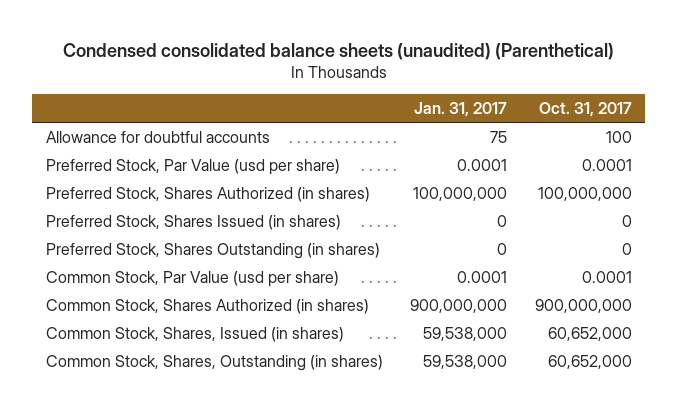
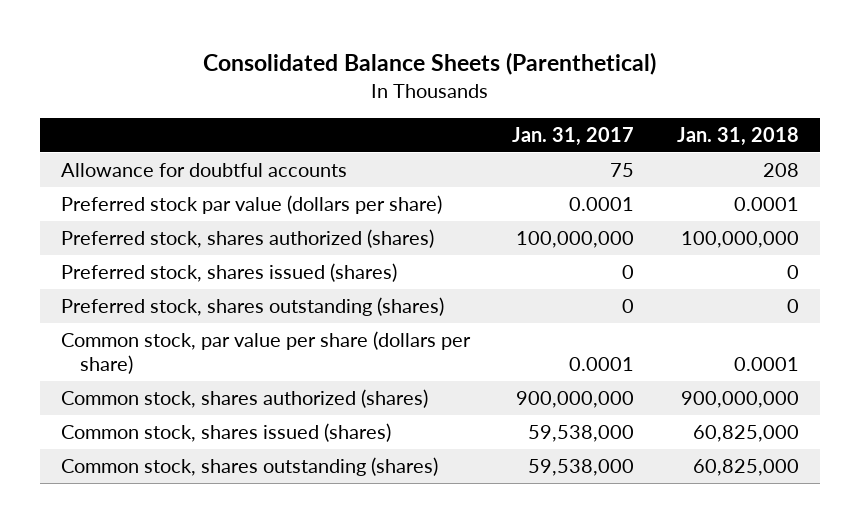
[62,42,614,60] Condensed consolidated balance sheets (unaudited) (Parenthetical) -> [202,51,656,75] Consolidated Balance Sheets (Parenthetical)
[538,101,632,117] Oct. 31, 2017 -> none
none -> [676,126,799,146] Jan. 31, 2018
[46,158,341,175] Preferred Stock, Par Value (usd per share) -> [60,195,442,215] Preferred stock par value (dollars per share)
[46,186,371,202] Preferred Stock, Shares Authorized (in shares) -> [60,229,434,249] Preferred stock, shares authorized (shares)
[46,214,342,230] Preferred Stock, Shares Issued (in shares) -> [60,263,397,283] Preferred stock, shares issued (shares)
[46,242,381,259] Preferred Stock, Shares Outstanding (in shares) -> [60,297,444,317] Preferred stock, shares outstanding (shares)
[46,270,340,287] Common Stock, Par Value (usd per share) -> [60,331,471,375] Common stock, par value per share (dollars per share)
[46,298,370,314] Common Stock, Shares Authorized (in shares) -> [60,389,428,409] Common stock, shares authorized (shares)
[46,326,345,342] Common Stock, Shares, Issued (in shares) -> [60,423,391,443] Common stock, shares issued (shares)
[46,354,384,371] Common Stock, Shares, Outstanding (in shares) -> [60,457,438,477] Common stock, shares outstanding (shares)

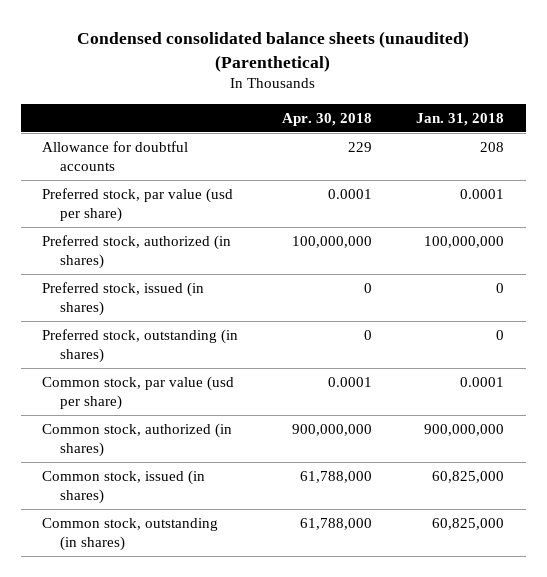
[202,51,656,75] Consolidated Balance Sheets (Parenthetical) -> [77,31,470,72] Condensed consolidated balance sheets (unaudited) (Parenthetical)
[512,126,635,146] Jan. 31, 2017 -> none
none -> [282,112,373,126] Apr. 30, 2018
[60,195,442,215] Preferred stock par value (dollars per share) -> [42,187,234,222] Preferred stock, par value (usd per share)
[60,229,434,249] Preferred stock, shares authorized (shares) -> [42,234,232,269] Preferred stock, authorized (in shares)
[60,263,397,283] Preferred stock, shares issued (shares) -> [42,281,205,316] Preferred stock, issued (in shares)
[60,297,444,317] Preferred stock, shares outstanding (shares) -> [42,328,239,363] Preferred stock, outstanding (in shares)
[60,331,471,375] Common stock, par value per share (dollars per share) -> [42,375,235,410] Common stock, par value (usd per share)
[60,389,428,409] Common stock, shares authorized (shares) -> [42,422,233,457] Common stock, authorized (in shares)
[60,423,391,443] Common stock, shares issued (shares) -> [42,469,206,504] Common stock, issued (in shares)
[60,457,438,477] Common stock, shares outstanding (shares) -> [42,517,219,551] Common stock, outstanding (in shares)

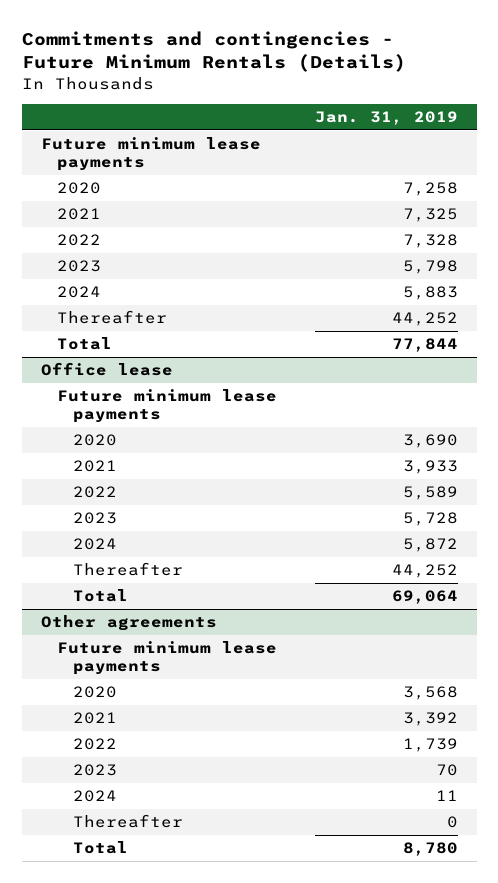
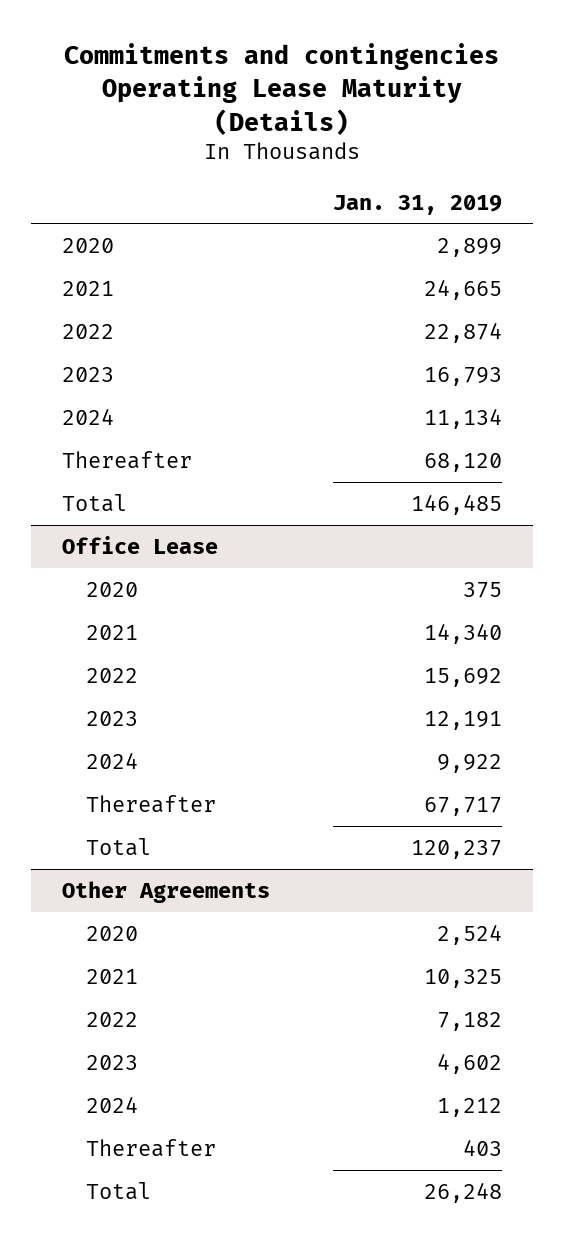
[21,30,406,73] Commitments and contingencies - Future Minimum Rentals (Details) -> [64,43,500,135] Commitments and contingencies Operating Lease Maturity (Details)
[40,137,261,172] Future minimum lease payments -> none
[57,389,278,424] Future minimum lease payments -> none
[57,641,278,676] Future minimum lease payments -> none
[402,182,458,197] 7,258 -> [436,237,502,257] 2,899
[402,208,458,223] 7,325 -> [423,279,502,300] 24,665
[402,234,458,249] 7,328 -> [423,322,502,343] 22,874
[402,260,458,275] 5,798 -> [423,366,502,386] 16,793
[402,286,458,301] 5,883 -> [423,408,502,429] 11,134
[391,312,458,327] 44,252 -> [423,452,502,472] 68,120
[391,338,458,353] 77,844 -> [410,494,502,515] 146,485
[40,362,173,377] Office lease -> [62,535,219,554] Office Lease
[402,434,458,449] 3,690 -> [462,581,502,598] 375
[402,460,458,475] 3,933 -> [423,623,502,644] 14,340
[402,486,458,501] 5,589 -> [423,667,502,687] 15,692
[402,512,458,527] 5,728 -> [423,710,502,730] 12,191
[402,538,458,553] 5,872 -> [436,753,502,773] 9,922
[391,564,458,579] 44,252 -> [423,796,502,816] 67,717
[391,590,458,605] 69,064 -> [410,839,502,859] 120,237
[40,615,217,632] Other agreements -> [62,880,271,903] Other Agreements
[402,686,458,701] 3,568 -> [436,924,502,945] 2,524
[402,712,458,727] 3,392 -> [423,968,502,988] 10,325
[402,738,458,753] 1,739 -> [436,1011,502,1031] 7,182
[435,764,458,777] 70 -> [436,1053,502,1074] 4,602
[435,790,458,802] 11 -> [436,1097,502,1117] 1,212
[446,816,458,829] 0 -> [462,1139,502,1156] 403
[402,842,458,857] 8,780 -> [423,1182,502,1203] 26,248

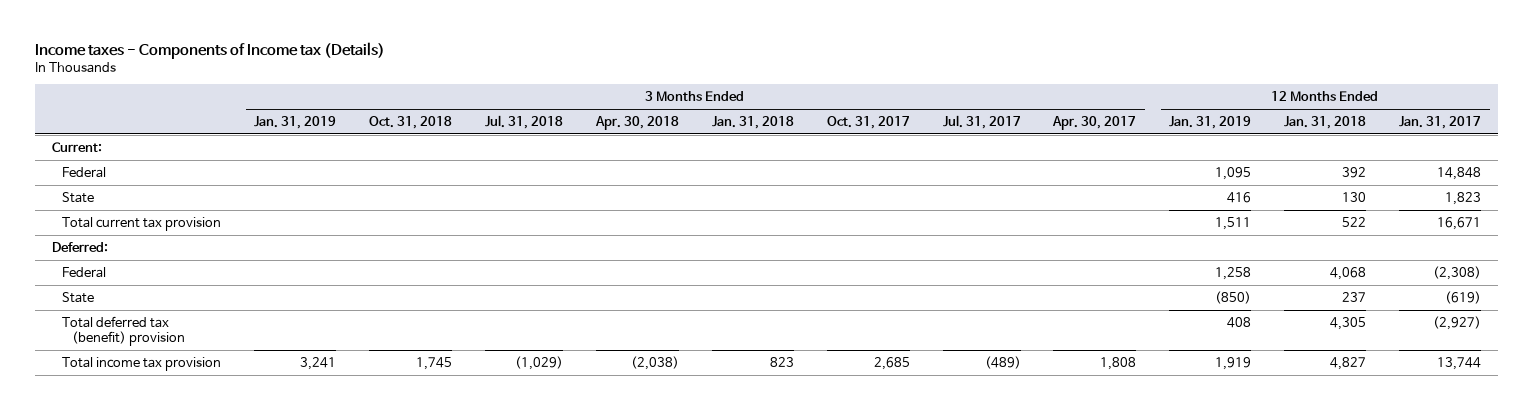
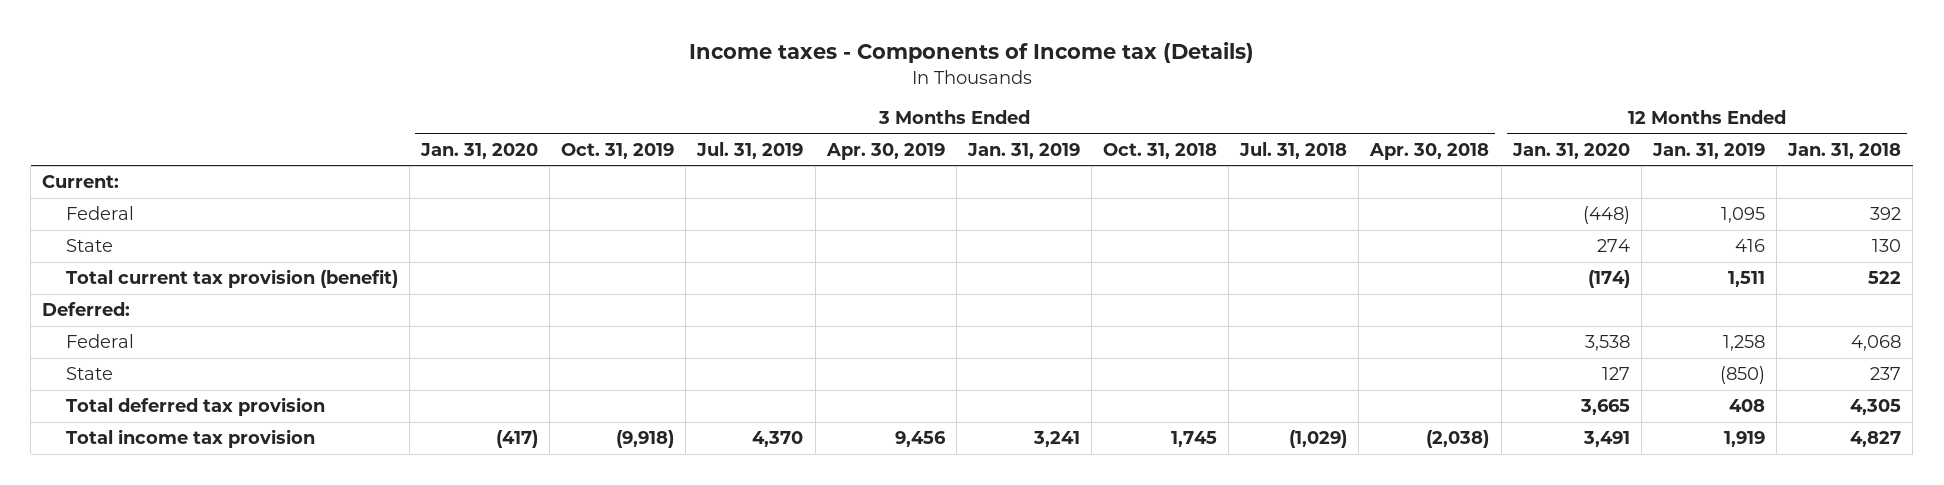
[711,115,794,129] Jan. 31, 2018 -> none
[826,115,910,129] Oct. 31, 2017 -> none
[942,114,1021,129] Jul. 31, 2017 -> none
[1052,115,1137,130] Apr. 30, 2017 -> none
[1399,115,1482,129] Jan. 31, 2017 -> none
none -> [419,142,538,159] Jan. 31, 2020
none -> [561,142,675,159] Oct. 31, 2019
none -> [696,141,804,159] Jul. 31, 2019
none -> [825,142,945,160] Apr. 30, 2019
none -> [1511,142,1630,159] Jan. 31, 2020
[61,216,221,231] Total current tax provision -> [65,269,398,289] Total current tax provision (benefit)
[61,315,186,347] Total deferred tax (benefit) provision -> [65,397,325,417] Total deferred tax provision

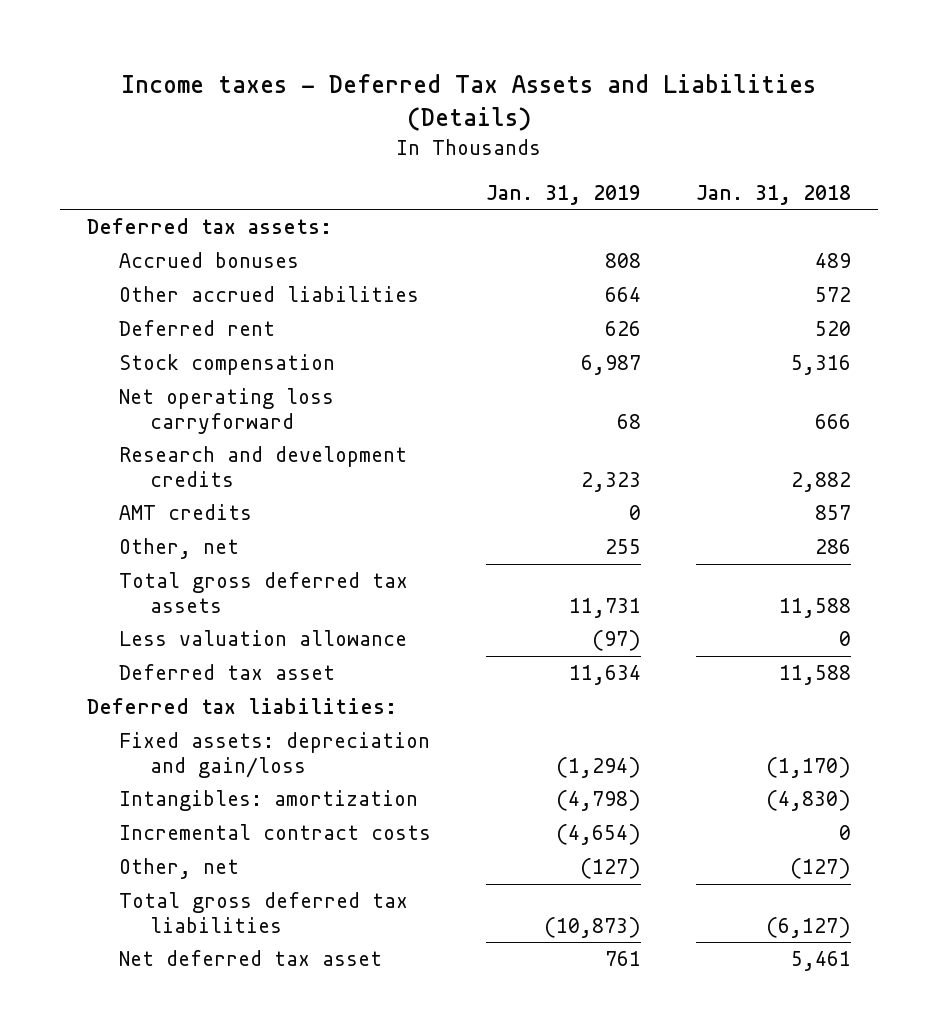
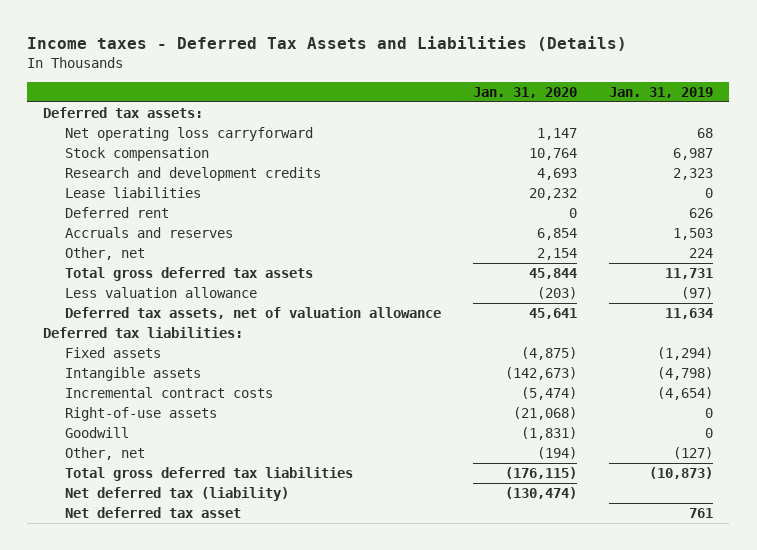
[695,184,851,205] Jan. 31, 2018 -> none
none -> [473,86,578,98] Jan. 31, 2020
[118,252,299,269] Accrued bonuses -> none
[118,286,419,303] Other accrued liabilities -> none
[118,354,335,376] Stock compensation -> [65,146,210,161] Stock compensation
[118,504,252,521] AMT credits -> none
none -> [65,186,202,198] Lease liabilities
[118,320,275,337] Deferred rent -> [65,206,170,218] Deferred rent
none -> [65,226,234,238] Accruals and reserves
[604,539,641,555] 255 -> [689,247,714,258] 224
[118,664,335,681] Deferred tax asset -> [65,306,442,319] Deferred tax assets, net of valuation allowance
[118,732,430,778] Fixed assets: depreciation and gain/loss -> [65,346,162,358] Fixed assets
[118,790,418,812] Intangibles: amortization -> [65,366,202,381] Intangible assets
none -> [65,406,218,421] Right-of-use assets
none -> [65,426,130,438] Goodwill
none -> [65,486,290,501] Net deferred tax (liability)

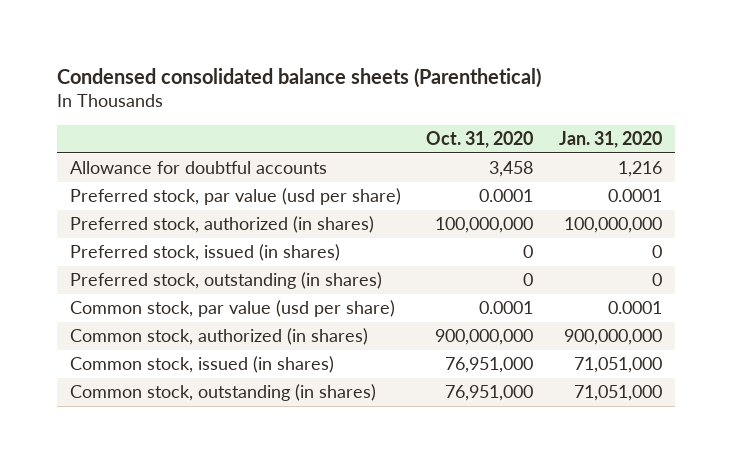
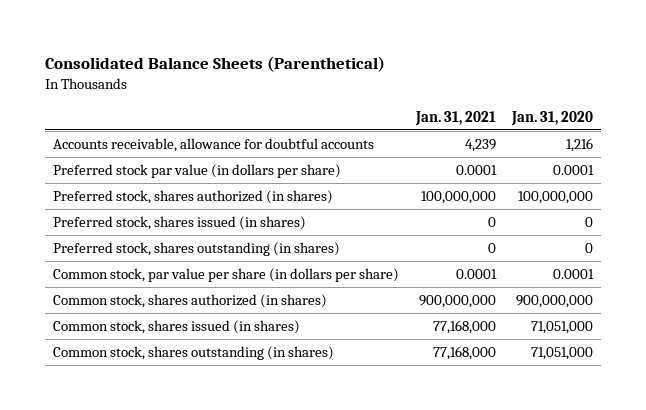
[56,67,541,88] Condensed consolidated balance sheets (Parenthetical) -> [45,55,386,72] Consolidated Balance Sheets (Parenthetical)
[426,130,534,148] Oct. 31, 2020 -> none
none -> [414,110,496,126] Jan. 31, 2021
[69,161,327,175] Allowance for doubtful accounts -> [53,138,375,153] Accounts receivable, allowance for doubtful accounts
[69,188,401,206] Preferred stock, par value (usd per share) -> [53,164,342,179] Preferred stock par value (in dollars per share)
[69,216,374,234] Preferred stock, authorized (in shares) -> [53,190,334,205] Preferred stock, shares authorized (in shares)
[69,244,340,262] Preferred stock, issued (in shares) -> [53,216,307,231] Preferred stock, shares issued (in shares)
[69,272,382,290] Preferred stock, outstanding (in shares) -> [53,242,341,257] Preferred stock, shares outstanding (in shares)
[69,300,395,318] Common stock, par value (usd per share) -> [53,268,400,283] Common stock, par value per share (in dollars per share)
[69,328,368,346] Common stock, authorized (in shares) -> [53,294,328,309] Common stock, shares authorized (in shares)
[69,356,334,374] Common stock, issued (in shares) -> [53,320,301,335] Common stock, shares issued (in shares)
[69,384,376,402] Common stock, outstanding (in shares) -> [53,346,335,361] Common stock, shares outstanding (in shares)

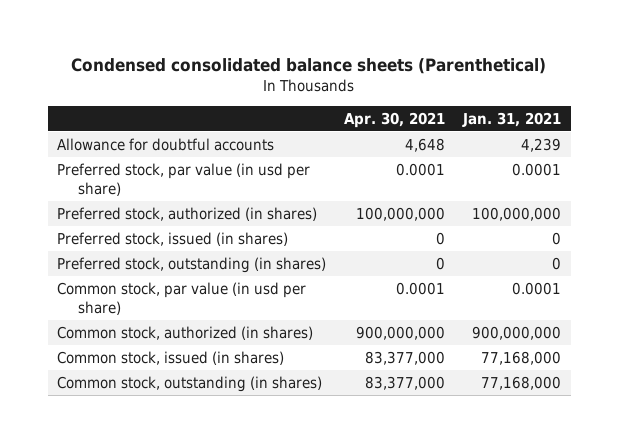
[45,55,386,72] Consolidated Balance Sheets (Parenthetical) -> [71,57,547,74] Condensed consolidated balance sheets (Parenthetical)
[510,110,593,126] Jan. 31, 2020 -> none
none -> [344,111,446,128] Apr. 30, 2021
[53,138,375,153] Accounts receivable, allowance for doubtful accounts -> [56,137,274,151] Allowance for doubtful accounts
[53,164,342,179] Preferred stock par value (in dollars per share) -> [56,162,310,196] Preferred stock, par value (in usd per share)
[53,190,334,205] Preferred stock, shares authorized (in shares) -> [56,206,317,221] Preferred stock, authorized (in shares)
[53,216,307,231] Preferred stock, shares issued (in shares) -> [56,231,288,246] Preferred stock, issued (in shares)
[53,242,341,257] Preferred stock, shares outstanding (in shares) -> [56,256,326,273] Preferred stock, outstanding (in shares)
[53,268,400,283] Common stock, par value per share (in dollars per share) -> [56,281,306,315] Common stock, par value (in usd per share)
[53,294,328,309] Common stock, shares authorized (in shares) -> [56,325,313,340] Common stock, authorized (in shares)
[53,320,301,335] Common stock, shares issued (in shares) -> [56,350,284,365] Common stock, issued (in shares)
[53,346,335,361] Common stock, shares outstanding (in shares) -> [56,375,322,392] Common stock, outstanding (in shares)

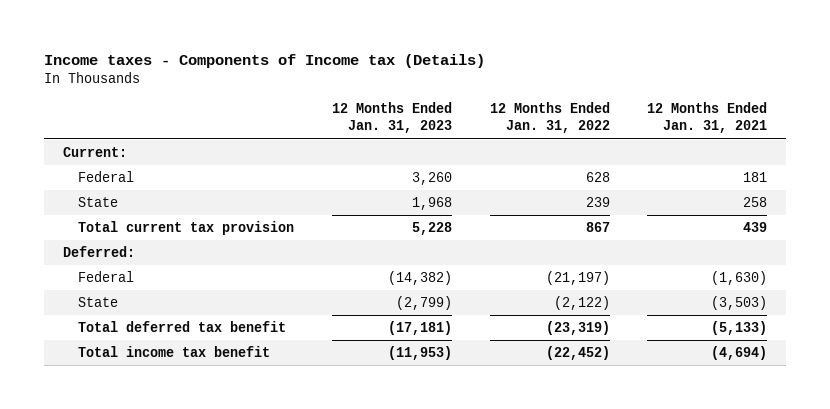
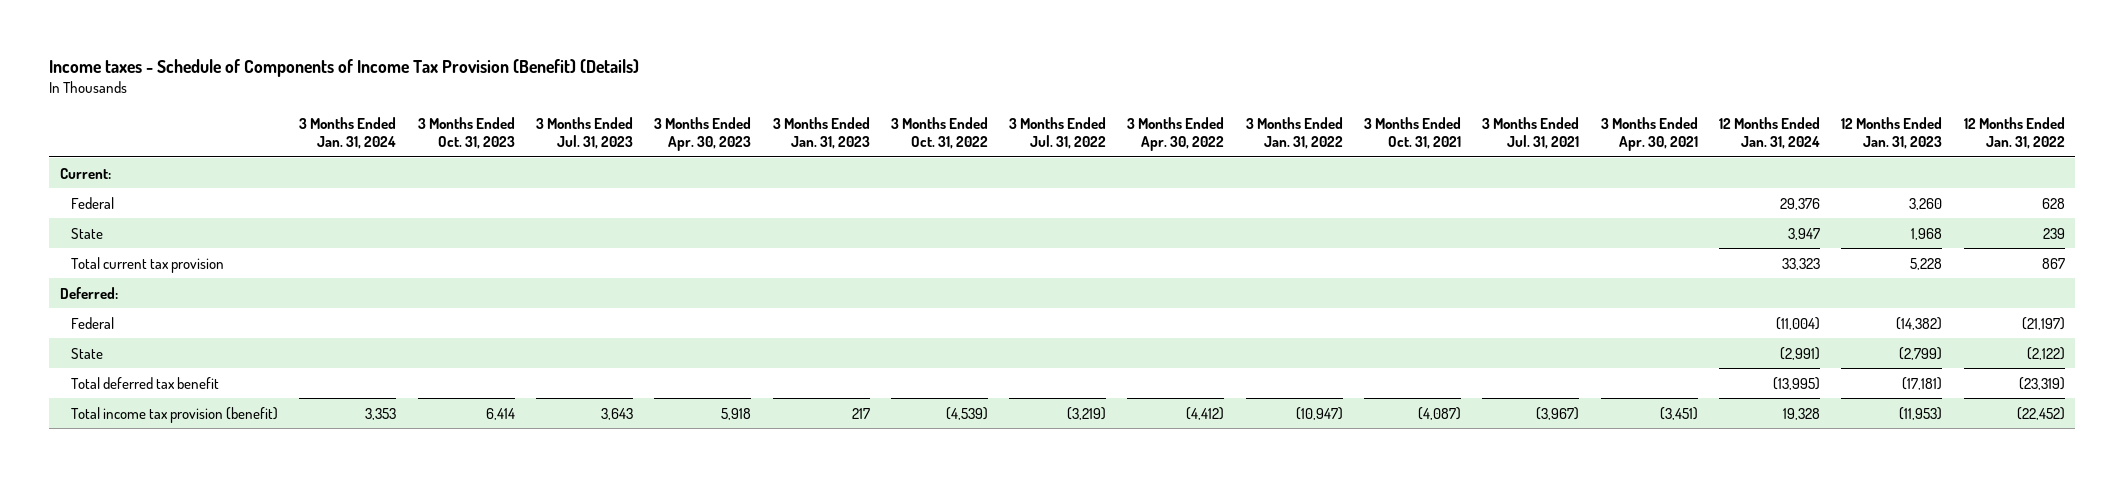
[44,53,486,68] Income taxes - Components of Income tax (Details) -> [49,58,640,77] Income taxes - Schedule of Components of Income Tax Provision (Benefit) (Details)
[647,102,768,134] 12 Months Ended Jan. 31, 2021 -> none
none -> [299,117,397,150] 3 Months Ended Jan. 31, 2024
none -> [417,117,515,150] 3 Months Ended Oct. 31, 2023
none -> [535,117,633,150] 3 Months Ended Jul. 31, 2023
none -> [654,117,752,152] 3 Months Ended Apr. 30, 2023
none -> [772,117,870,150] 3 Months Ended Jan. 31, 2023
none -> [890,117,988,150] 3 Months Ended Oct. 31, 2022
none -> [1009,117,1107,150] 3 Months Ended Jul. 31, 2022
none -> [1127,117,1225,152] 3 Months Ended Apr. 30, 2022
none -> [1245,117,1343,150] 3 Months Ended Jan. 31, 2022
none -> [1364,117,1462,150] 3 Months Ended Oct. 31, 2021
none -> [1482,117,1580,150] 3 Months Ended Jul. 31, 2021
none -> [1600,117,1698,152] 3 Months Ended Apr. 30, 2021
none -> [1719,117,1821,150] 12 Months Ended Jan. 31, 2024
[78,345,271,357] Total income tax benefit -> [70,406,278,423] Total income tax provision (benefit)

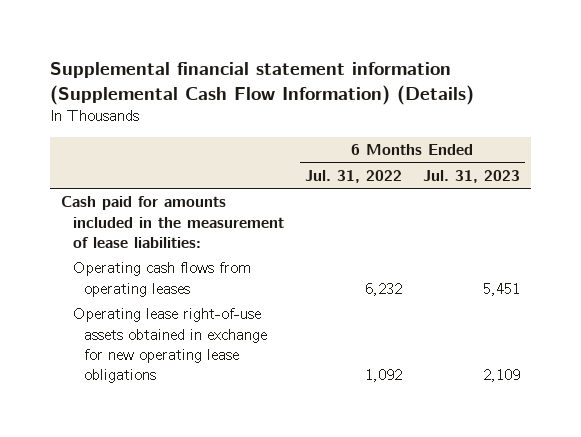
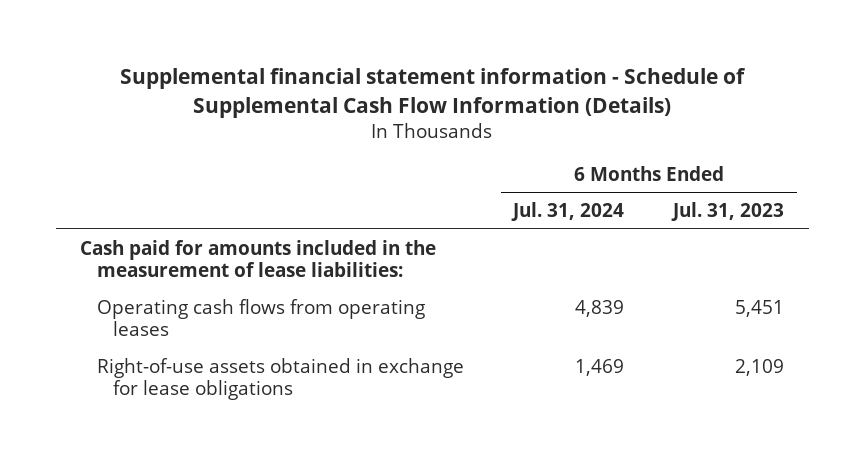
[50,62,475,105] Supplemental financial statement information (Supplemental Cash Flow Information) (Details) -> [120,68,747,118] Supplemental financial statement information - Schedule of Supplemental Cash Flow Information (Details)
[304,169,402,183] Jul. 31, 2022 -> none
none -> [511,202,625,222] Jul. 31, 2024
[72,308,268,384] Operating lease right-of-use assets obtained in exchange for new operating lease obligations -> [96,357,464,400] Right-of-use assets obtained in exchange for lease obligations

